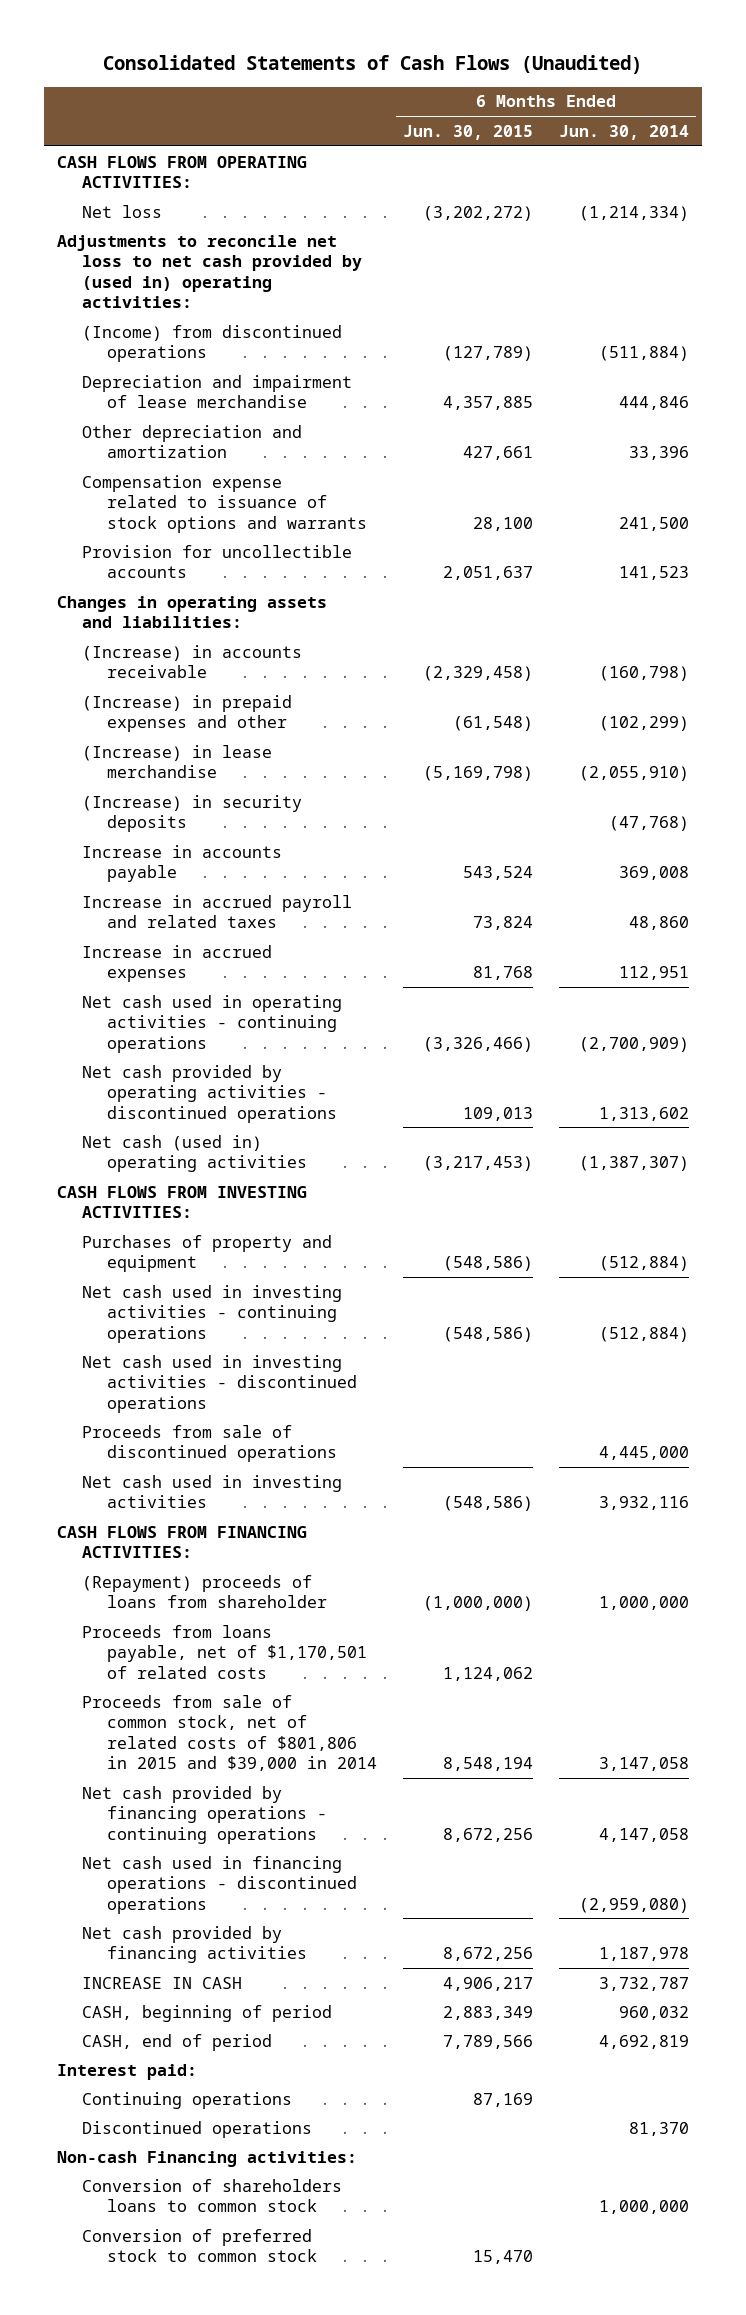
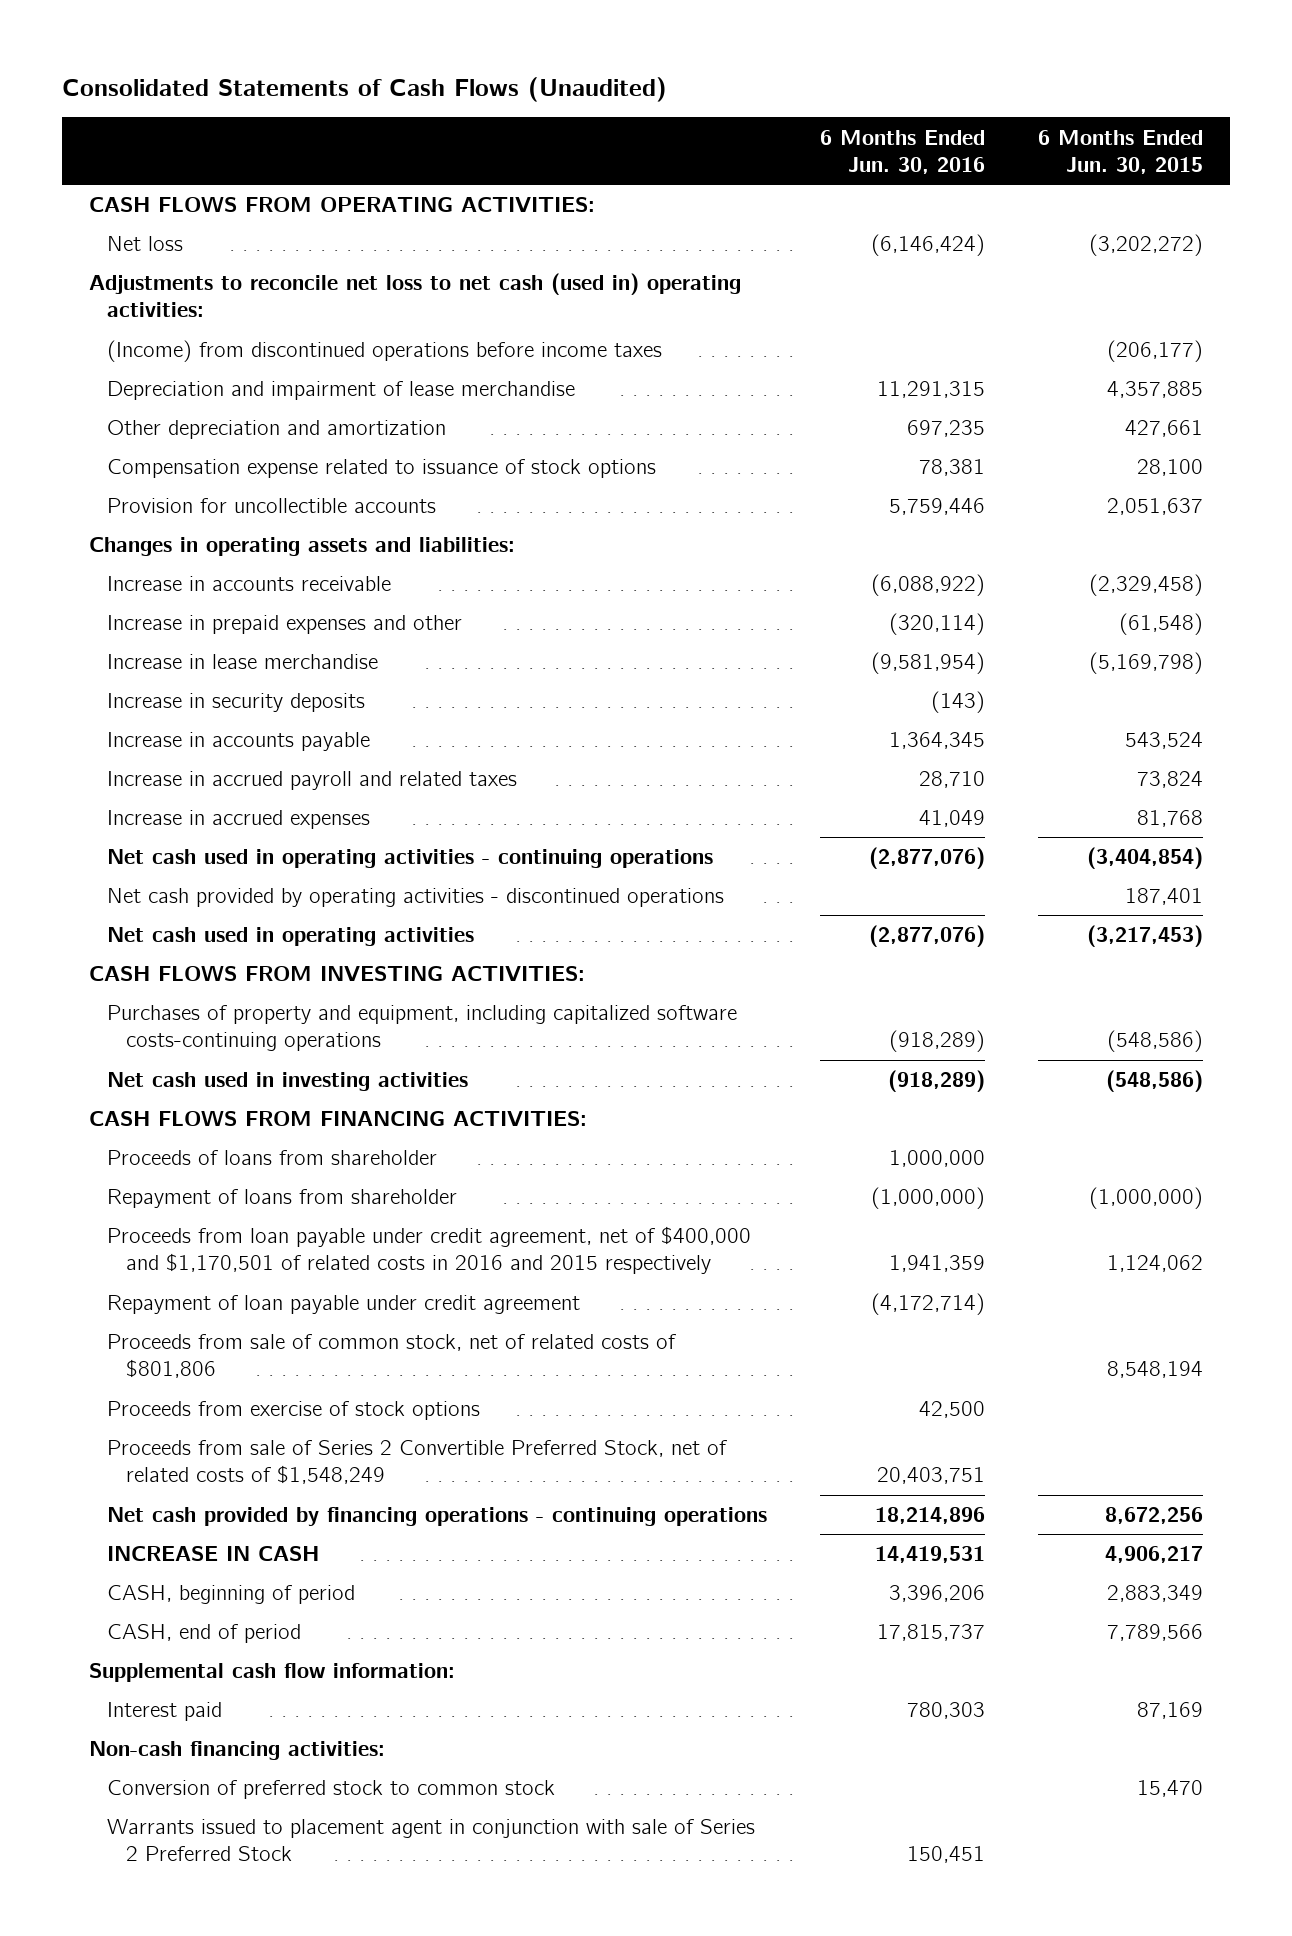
[559,124,690,140] Jun. 30, 2014 -> none
none -> [820,129,986,174] 6 Months Ended Jun. 30, 2016
[57,234,363,309] Adjustments to reconcile net loss to net cash provided by (used in) operating activities: -> [88,273,741,318] Adjustments to reconcile net loss to net cash (used in) operating activities:
[82,324,343,363] (Income) from discontinued operations -> [107,340,663,363] (Income) from discontinued operations before income taxes
[442,346,533,362] (127,789) -> [1107,340,1204,363] (206,177)
[82,474,367,533] Compensation expense related to issuance of stock options and warrants -> [107,459,657,479] Compensation expense related to issuance of stock options
[82,644,303,679] (Increase) in accounts receivable -> [107,576,392,592] Increase in accounts receivable
[82,694,293,733] (Increase) in prepaid expenses and other -> [107,615,463,635] Increase in prepaid expenses and other
[82,744,273,779] (Increase) in lease merchandise -> [107,654,379,670] Increase in lease merchandise
[82,794,303,833] (Increase) in security deposits -> [107,693,366,713] Increase in security deposits
[422,1036,533,1052] (3,326,466) -> [1087,847,1204,870] (3,404,854)
[462,1106,533,1121] 109,013 -> [1125,888,1204,906] 187,401
[82,1134,307,1173] Net cash (used in) operating activities -> [107,927,475,947] Net cash used in operating activities
[82,1284,343,1343] Net cash used in investing activities - continuing operations -> none
[82,1354,357,1413] Net cash used in investing activities - discontinued operations -> none
[82,1424,337,1463] Proceeds from sale of discontinued operations -> none
[82,1234,333,1273] Purchases of property and equipment -> [107,1005,738,1052] Purchases of property and equipment, including capitalized software costs-continuing operations
none -> [107,1150,438,1166] Proceeds of loans from shareholder
[82,1574,327,1609] (Repayment) proceeds of loans from shareholder -> [107,1189,458,1209] Repayment of loans from shareholder
[82,1624,367,1679] Proceeds from loans payable, net of $1,170,501 of related costs -> [107,1226,752,1275] Proceeds from loan payable under credit agreement, net of $400,000 and $1,170,501 of related costs in 2016 and 2015 respectively
none -> [107,1295,581,1315] Repayment of loan payable under credit agreement
[82,1694,377,1772] Proceeds from sale of common stock, net of related costs of $801,806 in 2015 and $39,000 in 2014 -> [107,1334,677,1379] Proceeds from sale of common stock, net of related costs of $801,806
none -> [107,1401,481,1421] Proceeds from exercise of stock options
none -> [107,1440,728,1485] Proceeds from sale of Series 2 Convertible Preferred Stock, net of related costs of $1,548,249
[82,1855,357,1914] Net cash used in financing operations - discontinued operations -> none
[82,1925,307,1964] Net cash provided by financing activities -> none
[57,2063,198,2080] Interest paid: -> none
[82,2120,313,2138] Discontinued operations -> none
[82,2178,343,2213] Conversion of shareholders loans to common stock -> none
none -> [88,1663,455,1683] Supplemental cash flow information:
[82,2091,293,2109] Continuing operations -> [107,1702,223,1722] Interest paid
[57,2150,358,2167] Non-cash Financing activities: -> [88,1741,385,1761] Non-cash financing activities:
none -> [107,1819,756,1862] Warrants issued to placement agent in conjunction with sale of Series 2 Preferred Stock

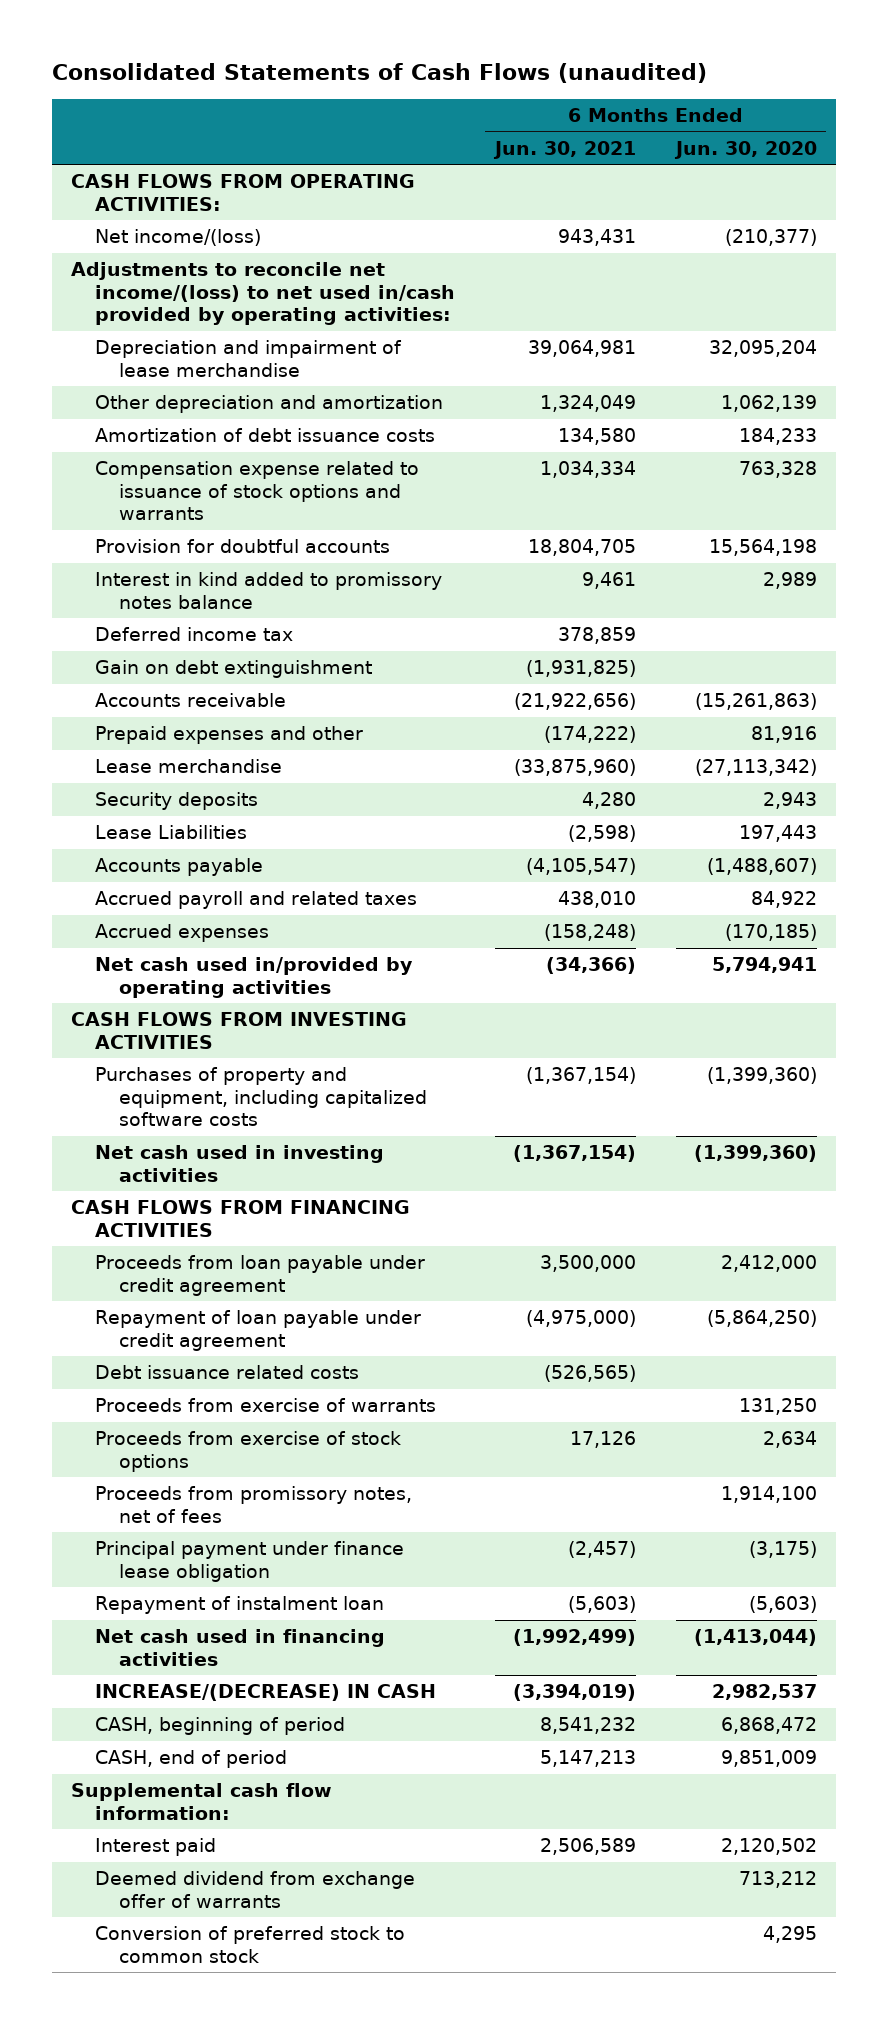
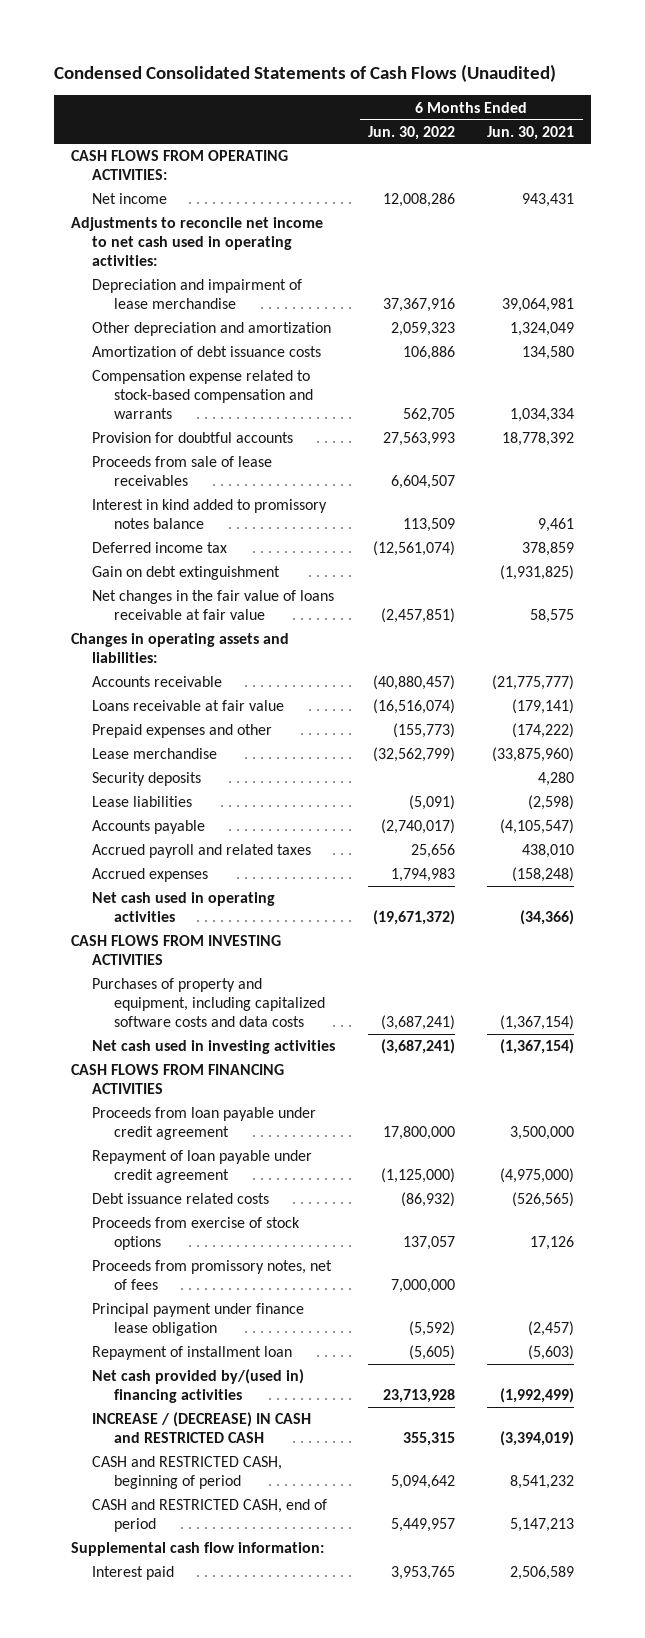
[51,63,707,84] Consolidated Statements of Cash Flows (unaudited) -> [54,64,557,83] Condensed Consolidated Statements of Cash Flows (Unaudited)
[673,140,817,159] Jun. 30, 2020 -> none
none -> [367,125,455,140] Jun. 30, 2022
[95,229,262,247] Net income/(loss) -> [92,193,168,205] Net income
[71,262,456,326] Adjustments to reconcile net income/(loss) to net used in/cash provided by operating activities: -> [70,217,323,267] Adjustments to reconcile net income to net cash used in operating activities:
[95,461,420,521] Compensation expense related to issuance of stock options and warrants -> [92,370,314,420] Compensation expense related to stock-based compensation and warrants
[528,539,637,557] 18,804,705 -> [502,432,575,447] 18,778,392
none -> [92,456,273,487] Proceeds from sale of lease receivables
none -> [92,590,335,621] Net changes in the fair value of loans receivable at fair value
none -> [70,633,289,664] Changes in operating assets and liabilities:
[514,693,637,711] (21,922,656) -> [492,675,575,691] (21,775,777)
none -> [92,700,285,712] Loans receivable at fair value
[95,825,248,840] Lease Liabilities -> [92,796,193,808] Lease liabilities
[95,957,414,998] Net cash used in/provided by operating activities -> [92,892,276,923] Net cash used in operating activities
[95,1067,428,1127] Purchases of property and equipment, including capitalized software costs -> [92,978,326,1028] Purchases of property and equipment, including capitalized software costs and data costs
[95,1398,437,1413] Proceeds from exercise of warrants -> none
[95,1596,385,1615] Repayment of instalment loan -> [92,1346,293,1361] Repayment of installment loan
[95,1629,386,1666] Net cash used in financing activities -> [92,1369,305,1404] Net cash provided by/(used in) financing activities
[95,1684,437,1702] INCREASE/(DECREASE) IN CASH -> [92,1412,312,1444] INCREASE / (DECREASE) IN CASH and RESTRICTED CASH
[95,1717,346,1736] CASH, beginning of period -> [92,1456,283,1490] CASH and RESTRICTED CASH, beginning of period
[95,1750,288,1769] CASH, end of period -> [92,1499,328,1533] CASH and RESTRICTED CASH, end of period
[95,1871,416,1908] Deemed dividend from exchange offer of warrants -> none
[95,1926,406,1963] Conversion of preferred stock to common stock -> none

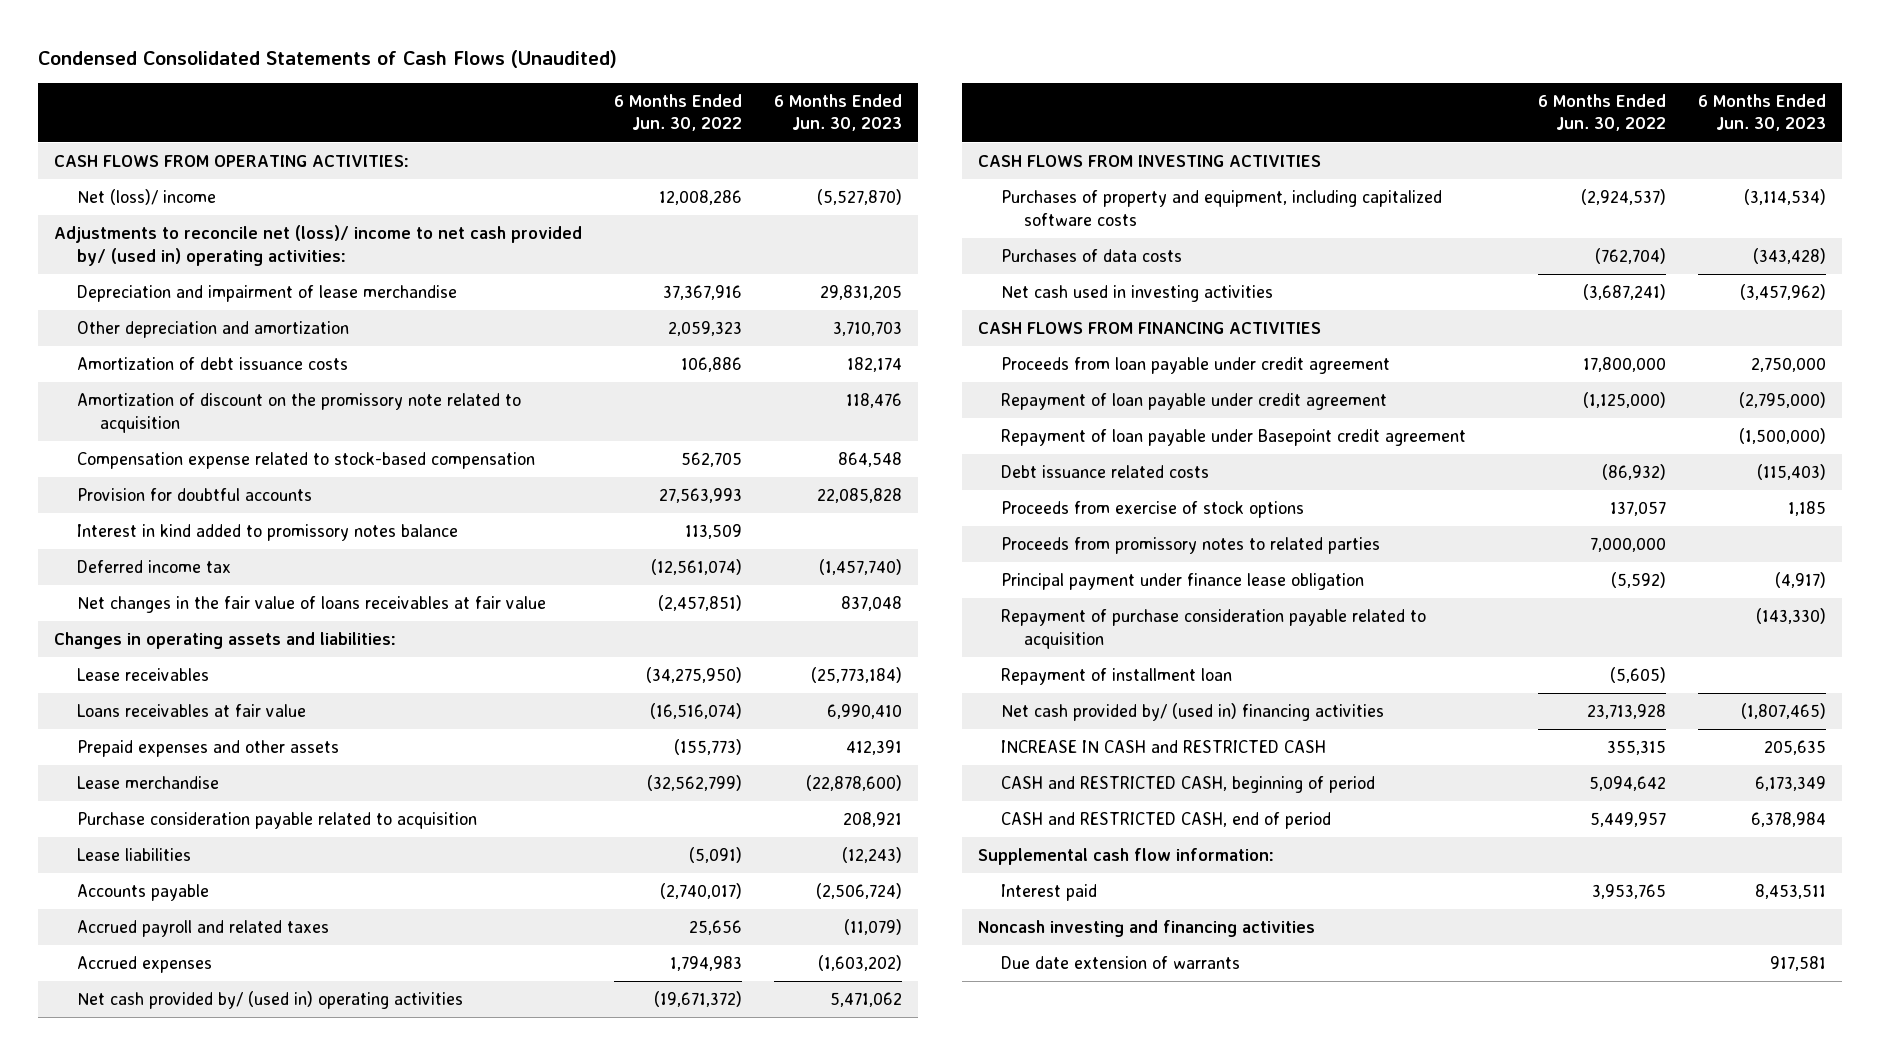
[487,125,575,140] Jun. 30, 2021 -> none
none -> [773,94,902,132] 6 Months Ended Jun. 30, 2023
[92,193,168,205] Net income -> [76,189,216,206] Net (loss)/ income
[70,217,323,267] Adjustments to reconcile net income to net cash used in operating activities: -> [53,225,582,266] Adjustments to reconcile net (loss)/ income to net cash provided by/ (used in) operating activities:
none -> [76,393,521,433] Amortization of discount on the promissory note related to acquisition
[92,370,314,420] Compensation expense related to stock-based compensation and warrants -> [76,452,535,470] Compensation expense related to stock-based compensation
[92,456,273,487] Proceeds from sale of lease receivables -> none
[92,566,281,581] Gain on debt extinguishment -> none
[92,590,335,621] Net changes in the fair value of loans receivable at fair value -> [76,596,546,614] Net changes in the fair value of loans receivables at fair value
[92,676,223,688] Accounts receivable -> none
none -> [76,668,209,682] Lease receivables
[92,700,285,712] Loans receivable at fair value -> [76,704,306,718] Loans receivables at fair value
[92,724,273,739] Prepaid expenses and other -> [76,740,339,758] Prepaid expenses and other assets
[92,772,202,787] Security deposits -> none
none -> [76,812,477,830] Purchase consideration payable related to acquisition
[92,892,276,923] Net cash used in operating activities -> [76,991,463,1010] Net cash provided by/ (used in) operating activities
[92,978,326,1028] Purchases of property and equipment, including capitalized software costs and data costs -> [1000,190,1442,226] Purchases of property and equipment, including capitalized software costs
[380,1015,455,1031] (3,687,241) -> [1580,189,1666,206] (2,924,537)
none -> [1000,249,1182,263] Purchases of data costs
none -> [1000,429,1466,447] Repayment of loan payable under Basepoint credit agreement
[92,1260,333,1291] Proceeds from promissory notes, net of fees -> [1000,537,1380,555] Proceeds from promissory notes to related parties
none -> [1000,609,1426,649] Repayment of purchase consideration payable related to acquisition
[92,1369,305,1404] Net cash provided by/(used in) financing activities -> [1000,703,1384,722] Net cash provided by/ (used in) financing activities
[92,1412,312,1444] INCREASE / (DECREASE) IN CASH and RESTRICTED CASH -> [1000,740,1326,754] INCREASE IN CASH and RESTRICTED CASH
none -> [977,920,1315,938] Noncash investing and financing activities
none -> [1000,956,1240,970] Due date extension of warrants

